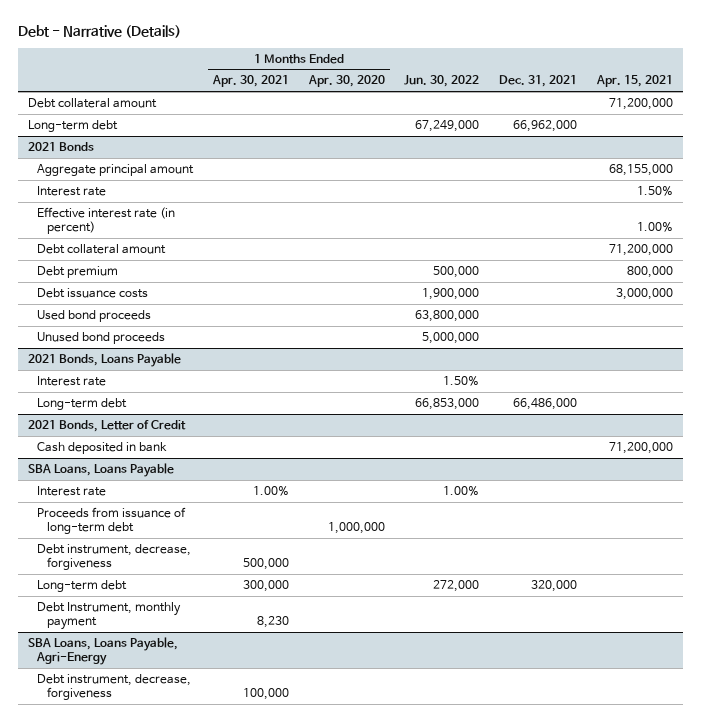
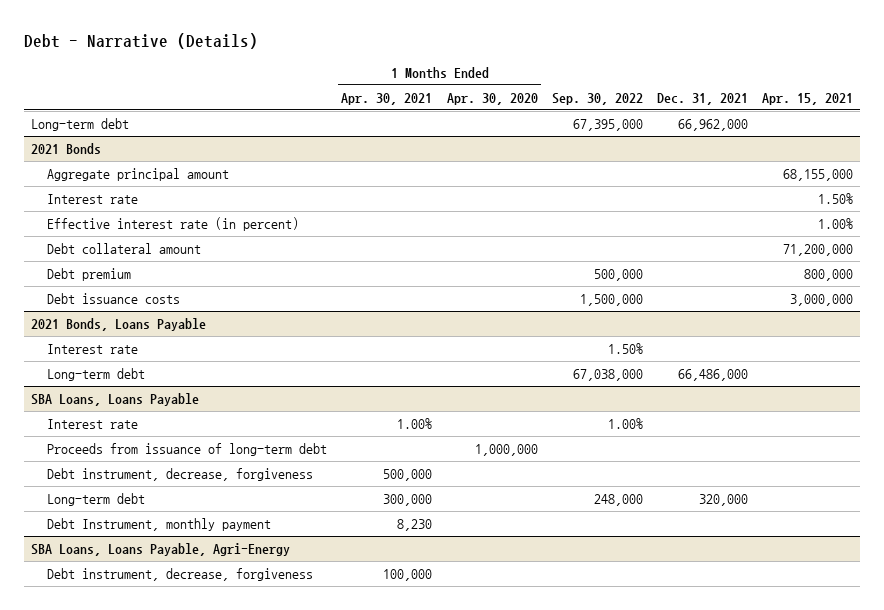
[404,75,480,88] Jun. 30, 2022 -> none
none -> [551,92,643,105] Sep. 30, 2022
[27,98,157,109] Debt collateral amount -> none
[37,310,152,323] Used bond proceeds -> none
[37,332,166,345] Unused bond proceeds -> none
[27,420,186,433] 2021 Bonds, Letter of Credit -> none
[37,442,168,455] Cash deposited in bank -> none

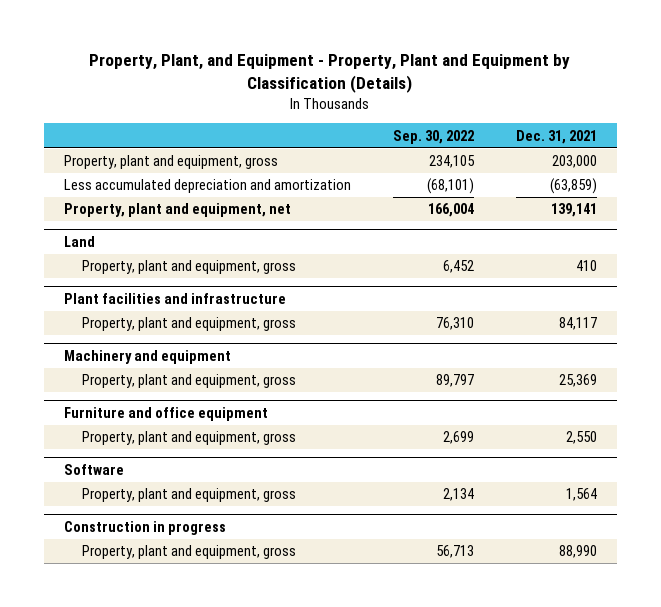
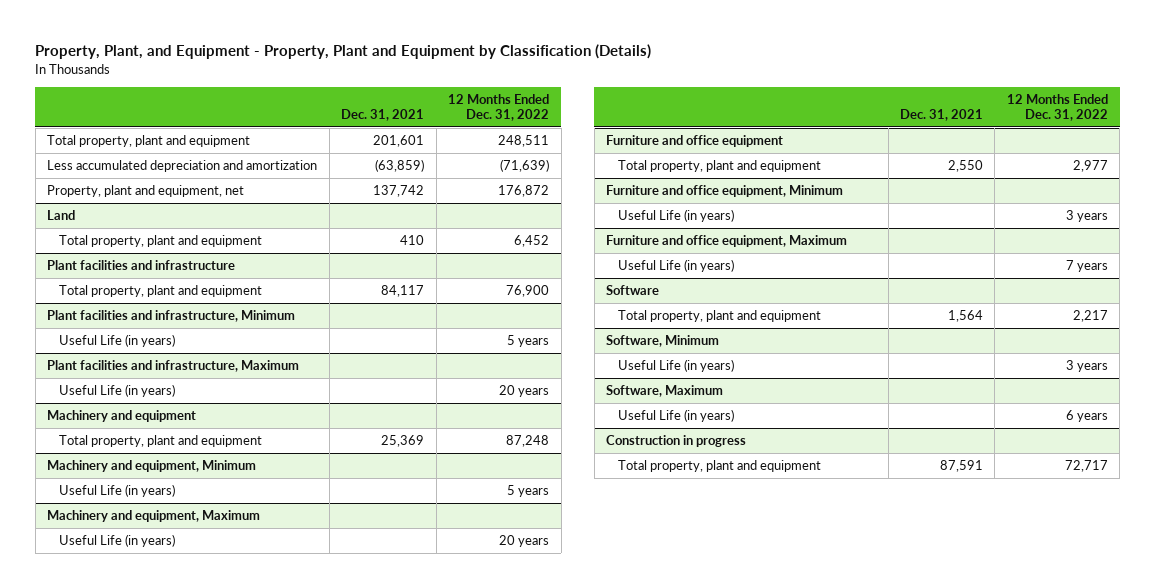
[392,129,474,144] Sep. 30, 2022 -> none
none -> [448,93,550,122] 12 Months Ended Dec. 31, 2022
[64,155,279,170] Property, plant and equipment, gross -> [47,135,251,148] Total property, plant and equipment
[551,155,597,169] 203,000 -> [373,135,425,148] 201,601
[550,203,597,218] 139,141 -> [373,185,425,198] 137,742
[82,260,297,275] Property, plant and equipment, gross -> [59,235,263,248] Total property, plant and equipment
[82,317,297,332] Property, plant and equipment, gross -> [59,285,263,298] Total property, plant and equipment
none -> [47,310,296,323] Plant facilities and infrastructure, Minimum
none -> [59,334,176,348] Useful Life (in years)
none -> [47,360,300,373] Plant facilities and infrastructure, Maximum
none -> [59,384,176,398] Useful Life (in years)
[82,374,297,389] Property, plant and equipment, gross -> [59,435,263,448] Total property, plant and equipment
none -> [47,460,257,473] Machinery and equipment, Minimum
none -> [59,484,176,498] Useful Life (in years)
none -> [47,510,261,523] Machinery and equipment, Maximum
none -> [59,534,176,548] Useful Life (in years)
[82,431,297,446] Property, plant and equipment, gross -> [618,160,822,173] Total property, plant and equipment
none -> [606,185,844,198] Furniture and office equipment, Minimum
none -> [618,209,735,223] Useful Life (in years)
none -> [606,235,848,248] Furniture and office equipment, Maximum
none -> [618,259,735,273] Useful Life (in years)
[82,488,297,503] Property, plant and equipment, gross -> [618,310,822,323] Total property, plant and equipment
none -> [606,335,720,348] Software, Minimum
none -> [618,359,735,373] Useful Life (in years)
none -> [606,385,724,398] Software, Maximum
none -> [618,409,735,423] Useful Life (in years)
[82,545,297,560] Property, plant and equipment, gross -> [618,460,822,473] Total property, plant and equipment
[558,545,597,559] 88,990 -> [939,460,983,473] 87,591

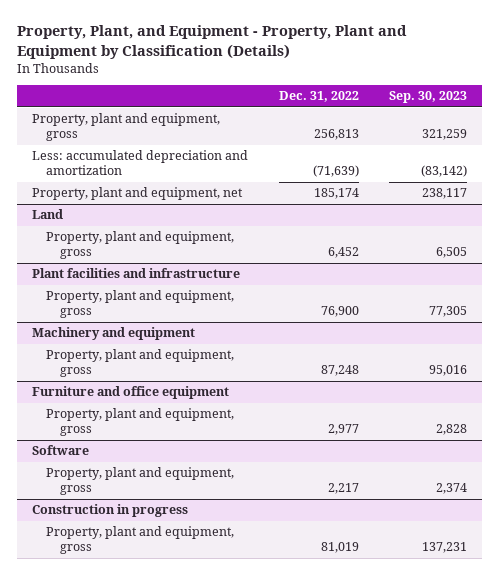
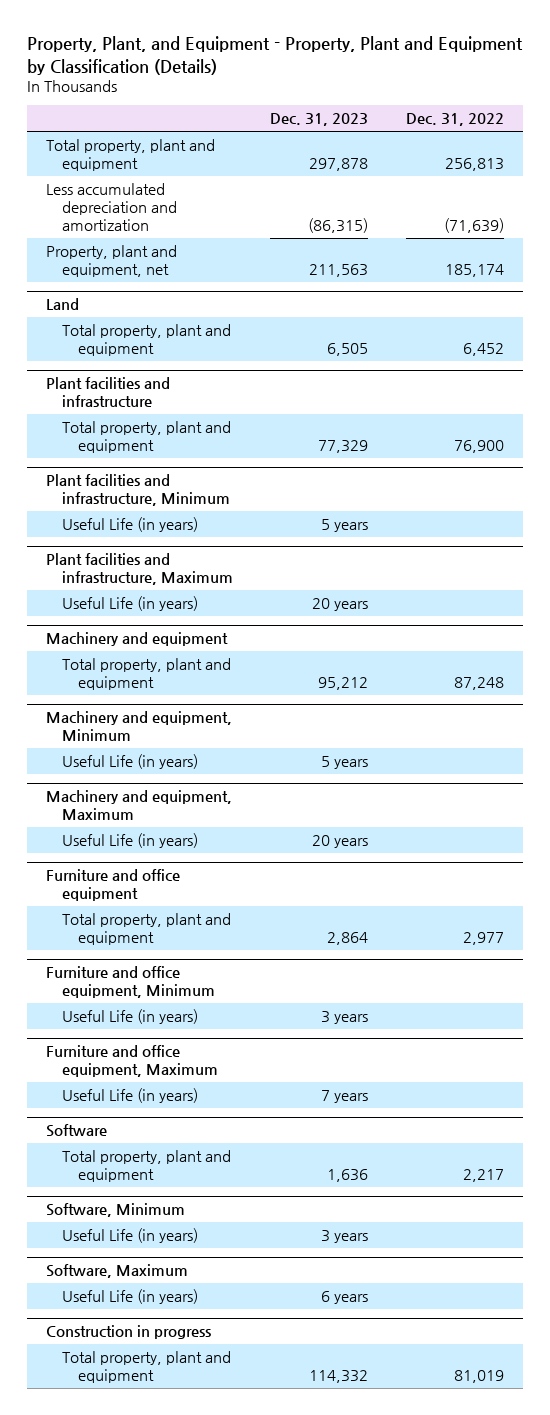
[388,91,467,104] Sep. 30, 2023 -> none
none -> [270,113,369,127] Dec. 31, 2023
[32,113,221,142] Property, plant and equipment, gross -> [45,138,215,172] Total property, plant and equipment
[32,150,249,176] Less: accumulated depreciation and amortization -> [45,182,177,232] Less accumulated depreciation and amortization
[46,231,235,260] Property, plant and equipment, gross -> [61,323,231,357] Total property, plant and equipment
[46,290,235,319] Property, plant and equipment, gross -> [61,420,231,454] Total property, plant and equipment
none -> [45,474,230,507] Plant facilities and infrastructure, Minimum
none -> [61,516,198,532] Useful Life (in years)
none -> [45,553,233,586] Plant facilities and infrastructure, Maximum
none -> [61,595,198,611] Useful Life (in years)
[46,349,235,378] Property, plant and equipment, gross -> [61,657,231,691] Total property, plant and equipment
none -> [45,711,232,742] Machinery and equipment, Minimum
none -> [61,753,198,769] Useful Life (in years)
none -> [45,790,232,821] Machinery and equipment, Maximum
none -> [61,832,198,848] Useful Life (in years)
[46,408,235,437] Property, plant and equipment, gross -> [61,912,231,946] Total property, plant and equipment
none -> [45,966,215,999] Furniture and office equipment, Minimum
none -> [61,1008,198,1024] Useful Life (in years)
none -> [45,1045,218,1078] Furniture and office equipment, Maximum
none -> [61,1087,198,1103] Useful Life (in years)
[46,467,235,496] Property, plant and equipment, gross -> [61,1149,231,1183] Total property, plant and equipment
none -> [45,1203,185,1218] Software, Minimum
none -> [61,1227,198,1243] Useful Life (in years)
none -> [45,1264,188,1279] Software, Maximum
none -> [61,1288,198,1304] Useful Life (in years)
[46,526,235,555] Property, plant and equipment, gross -> [61,1350,231,1384] Total property, plant and equipment

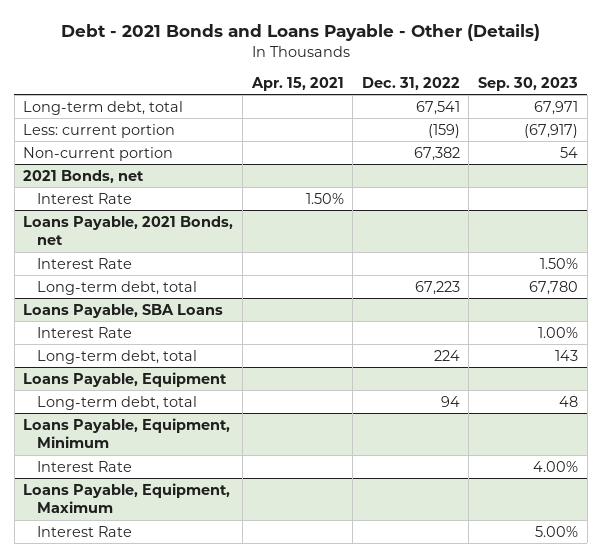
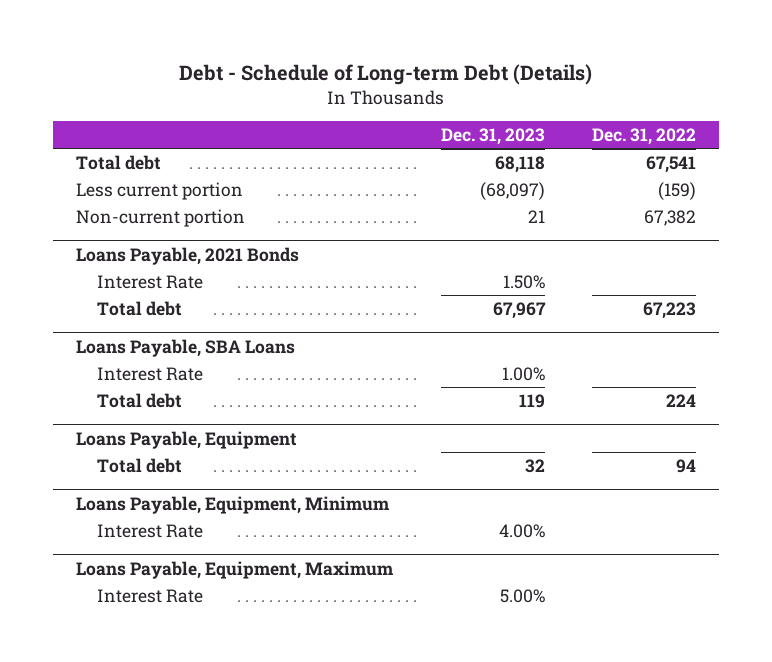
[60,23,540,41] Debt - 2021 Bonds and Loans Payable - Other (Details) -> [179,63,593,85] Debt - Schedule of Long-term Debt (Details)
[250,77,344,92] Apr. 15, 2021 -> none
[478,77,579,92] Sep. 30, 2023 -> none
none -> [440,128,545,146] Dec. 31, 2023
[23,100,184,115] Long-term debt, total -> [76,154,162,170] Total debt
[23,123,176,138] Less: current portion -> [76,181,244,200] Less current portion
[23,169,145,183] 2021 Bonds, net -> none
[37,192,133,204] Interest Rate -> none
[23,215,234,246] Loans Payable, 2021 Bonds, net -> [76,246,300,265] Loans Payable, 2021 Bonds
[37,280,198,295] Long-term debt, total -> [97,300,183,316] Total debt
[37,349,198,364] Long-term debt, total -> [97,392,183,408] Total debt
[37,395,198,410] Long-term debt, total -> [97,457,183,473] Total debt

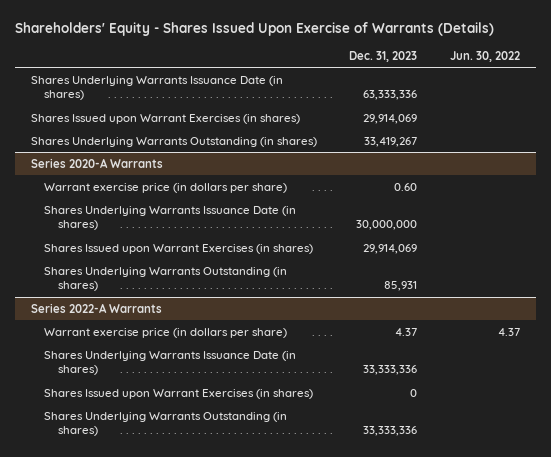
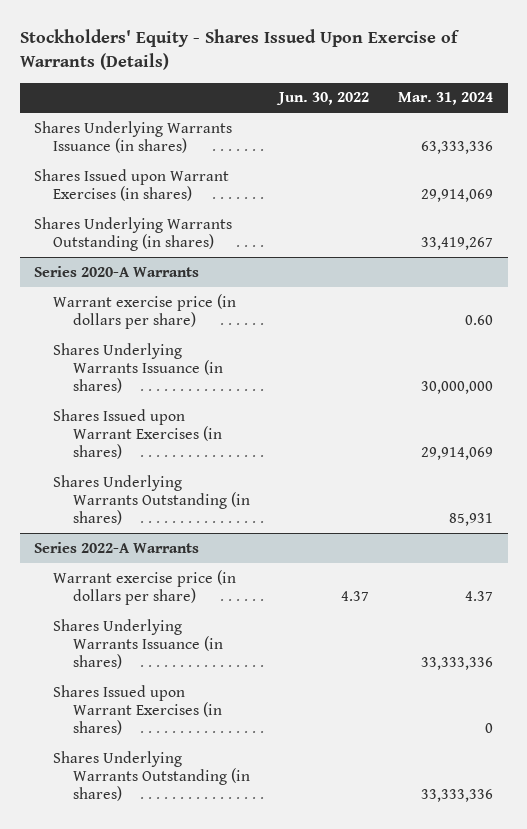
[14,22,494,37] Shareholders' Equity - Shares Issued Upon Exercise of Warrants (Details) -> [19,29,460,71] Stockholders' Equity - Shares Issued Upon Exercise of Warrants (Details)
[349,51,418,63] Dec. 31, 2023 -> none
none -> [398,92,494,106] Mar. 31, 2024
[31,75,284,101] Shares Underlying Warrants Issuance Date (in shares) -> [34,120,233,153] Shares Underlying Warrants Issuance (in shares)
[44,205,297,231] Shares Underlying Warrants Issuance Date (in shares) -> [53,342,223,393] Shares Underlying Warrants Issuance (in shares)
[44,350,297,376] Shares Underlying Warrants Issuance Date (in shares) -> [53,618,223,669] Shares Underlying Warrants Issuance (in shares)

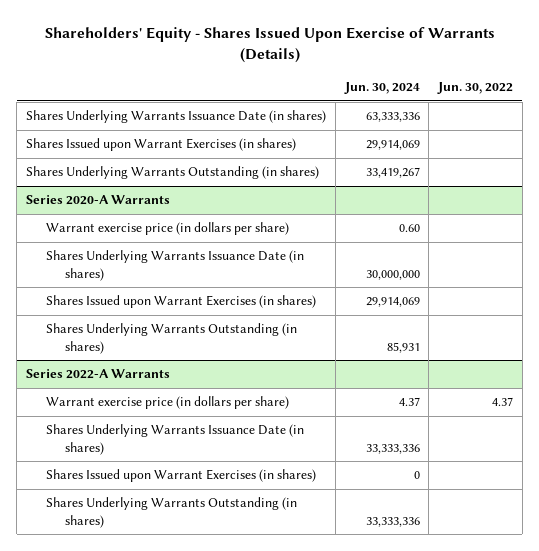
[19,29,460,71] Stockholders' Equity - Shares Issued Upon Exercise of Warrants (Details) -> [44,27,495,64] Shareholders' Equity - Shares Issued Upon Exercise of Warrants (Details)
[398,92,494,106] Mar. 31, 2024 -> none
none -> [343,82,420,95] Jun. 30, 2024
[34,120,233,153] Shares Underlying Warrants Issuance (in shares) -> [26,110,327,124] Shares Underlying Warrants Issuance Date (in shares)
[53,342,223,393] Shares Underlying Warrants Issuance (in shares) -> [45,250,304,281] Shares Underlying Warrants Issuance Date (in shares)
[53,618,223,669] Shares Underlying Warrants Issuance (in shares) -> [45,424,304,455] Shares Underlying Warrants Issuance Date (in shares)

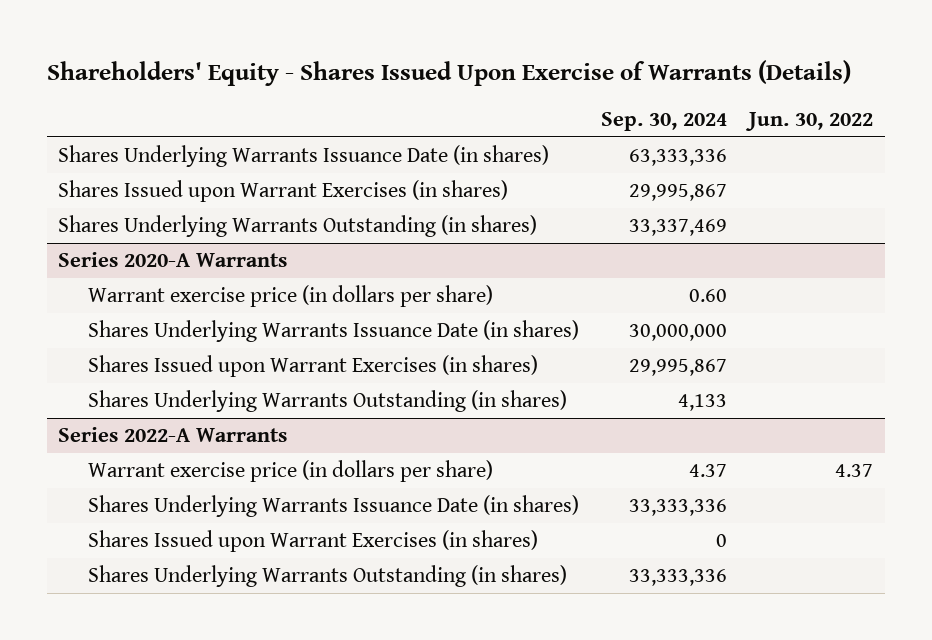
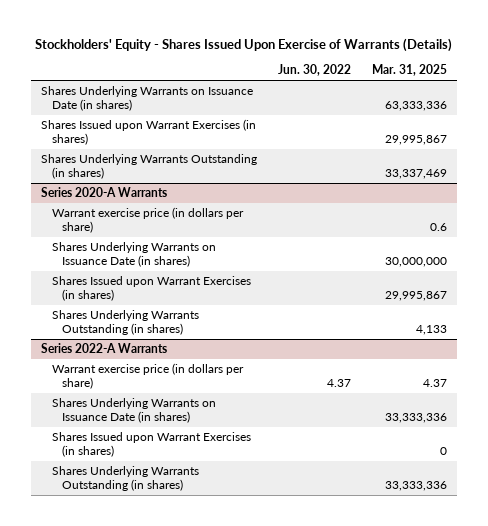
[47,60,852,87] Shareholders' Equity - Shares Issued Upon Exercise of Warrants (Details) -> [35,37,453,52] Stockholders' Equity - Shares Issued Upon Exercise of Warrants (Details)
[601,111,728,131] Sep. 30, 2024 -> none
none -> [372,64,448,77] Mar. 31, 2025
[58,145,550,168] Shares Underlying Warrants Issuance Date (in shares) -> [41,86,254,111] Shares Underlying Warrants on Issuance Date (in shares)
[87,320,579,343] Shares Underlying Warrants Issuance Date (in shares) -> [51,242,216,267] Shares Underlying Warrants on Issuance Date (in shares)
[87,495,579,518] Shares Underlying Warrants Issuance Date (in shares) -> [51,398,216,423] Shares Underlying Warrants on Issuance Date (in shares)

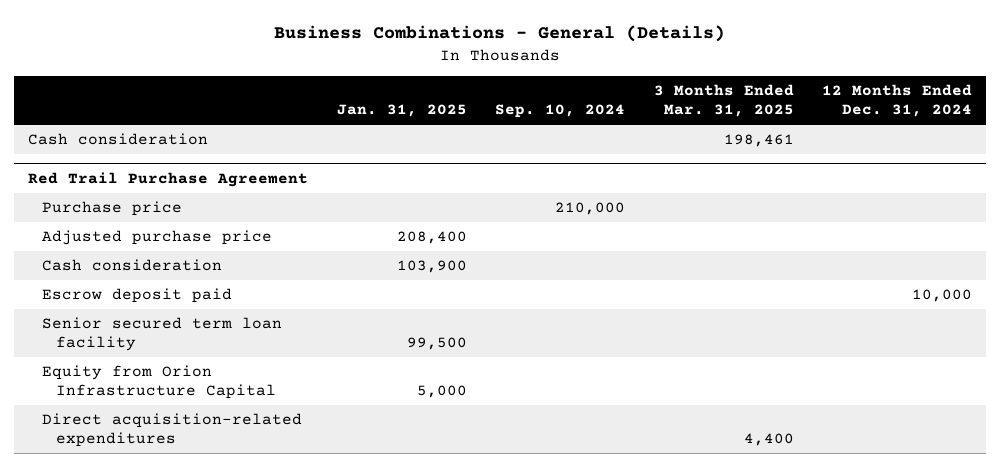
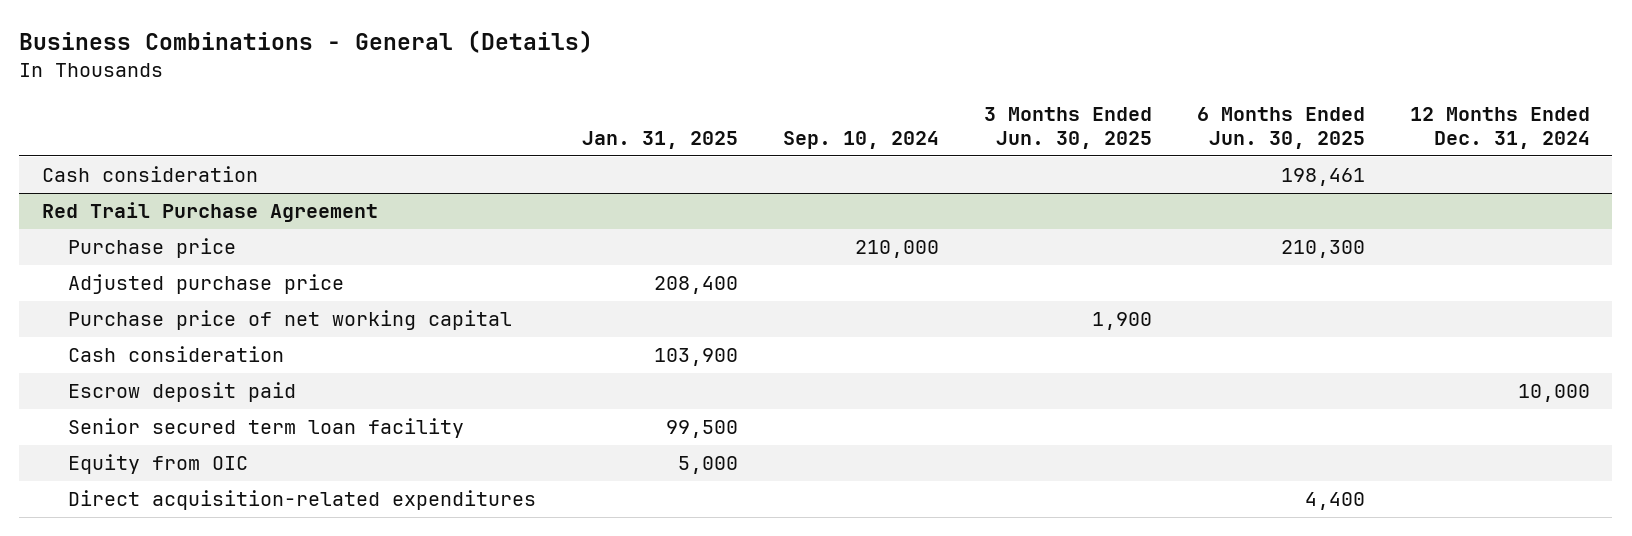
[653,83,794,118] 3 Months Ended Mar. 31, 2025 -> none
none -> [983,107,1152,150] 3 Months Ended Jun. 30, 2025
none -> [1196,107,1365,150] 6 Months Ended Jun. 30, 2025
none -> [68,309,513,330] Purchase price of net working capital
[41,365,276,400] Equity from Orion Infrastructure Capital -> [68,453,249,474] Equity from OIC

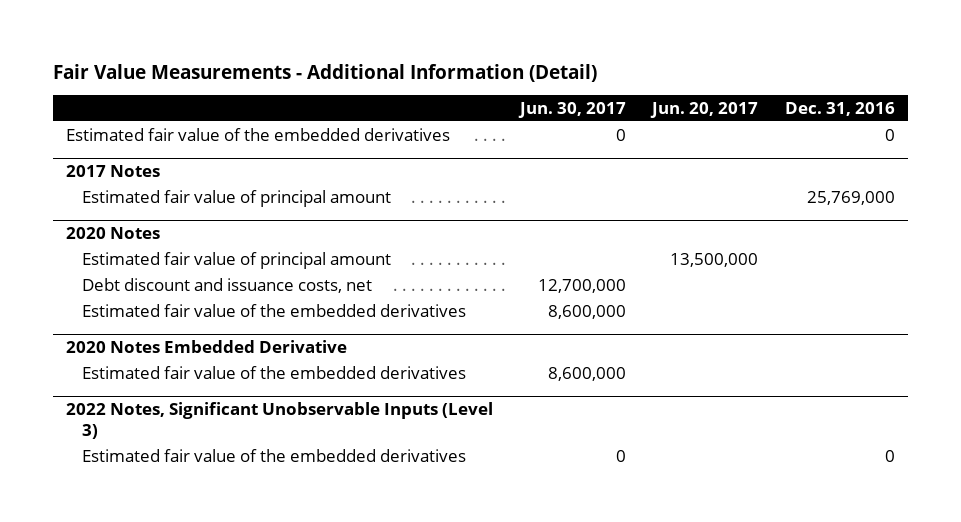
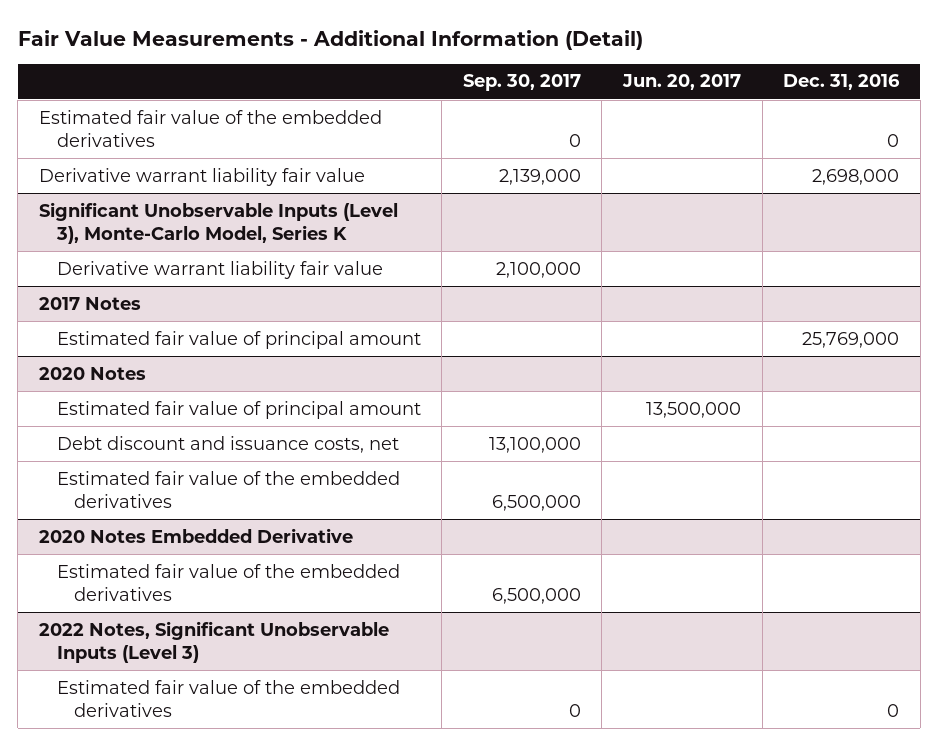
[517,101,626,118] Jun. 30, 2017 -> none
none -> [462,74,581,92] Sep. 30, 2017
none -> [38,167,365,186] Derivative warrant liability fair value
none -> [38,201,398,244] Significant Unobservable Inputs (Level 3), Monte-Carlo Model, Series K
none -> [56,260,383,279] Derivative warrant liability fair value

